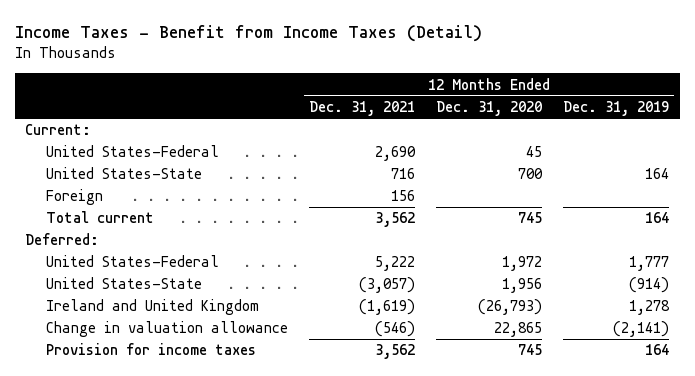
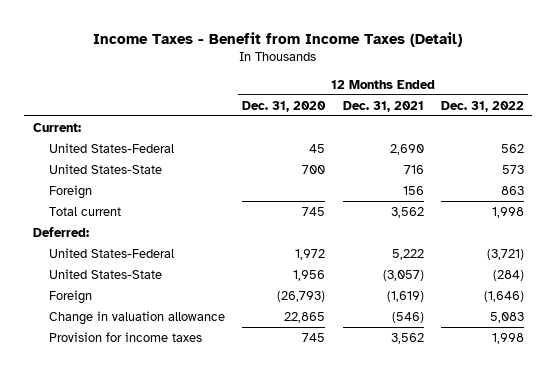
[563,101,670,117] Dec. 31, 2019 -> none
none -> [440,100,524,112] Dec. 31, 2022
[46,299,260,316] Ireland and United Kingdom -> [49,289,93,304] Foreign

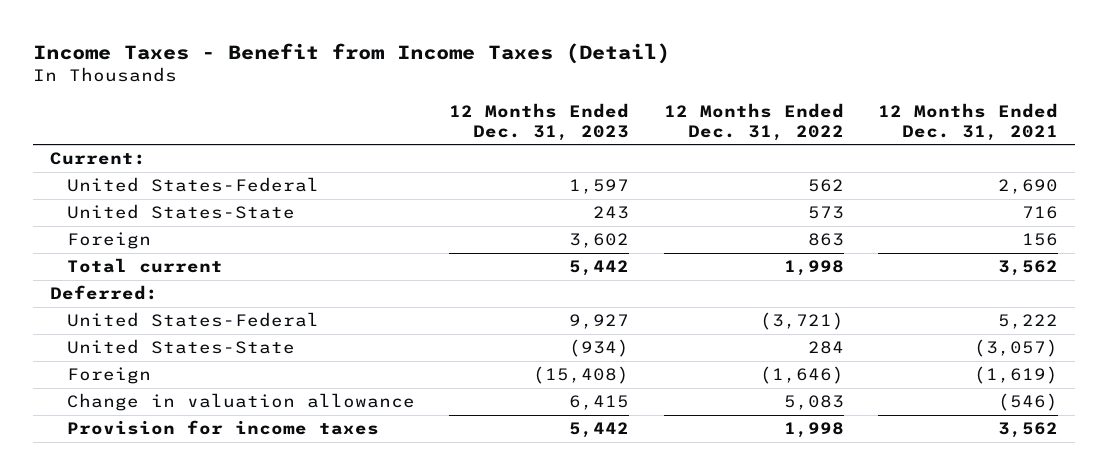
[242,100,327,112] Dec. 31, 2020 -> none
none -> [449,103,630,141] 12 Months Ended Dec. 31, 2023
[492,269,524,281] (284) -> [807,341,844,355] 284

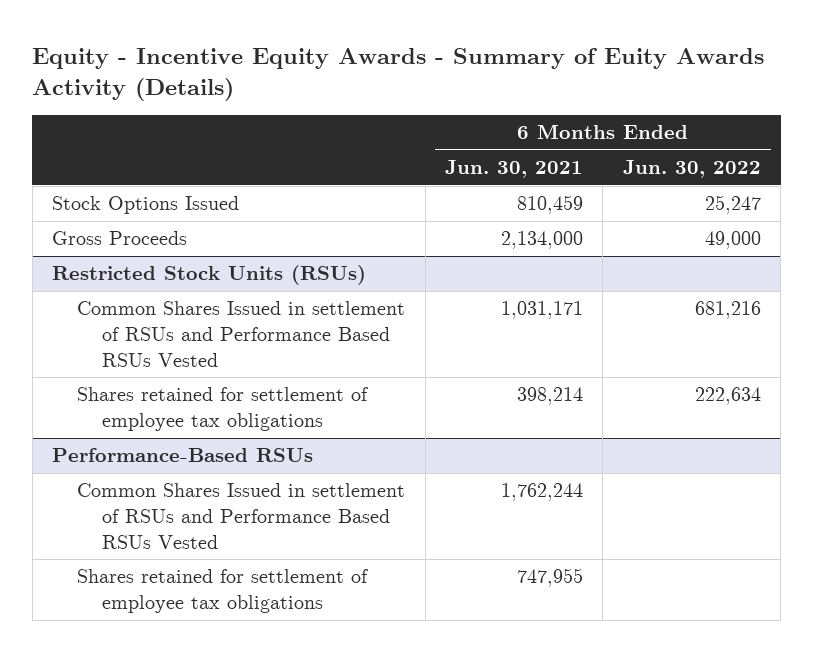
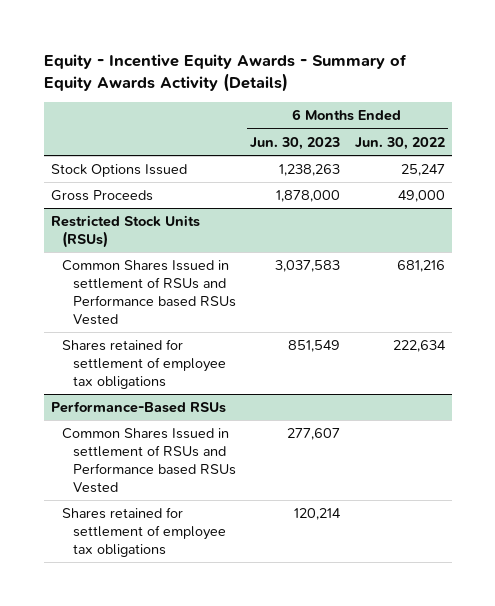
[32,47,765,101] Equity - Incentive Equity Awards - Summary of Euity Awards Activity (Details) -> [43,53,407,93] Equity - Incentive Equity Awards - Summary of Equity Awards Activity (Details)
[444,160,583,179] Jun. 30, 2021 -> none
none -> [250,136,341,150] Jun. 30, 2023
[77,301,406,367] Common Shares Issued in settlement of RSUs and Performance Based RSUs Vested -> [61,260,236,326] Common Shares Issued in settlement of RSUs and Performance based RSUs Vested
[77,483,406,549] Common Shares Issued in settlement of RSUs and Performance Based RSUs Vested -> [61,428,236,494] Common Shares Issued in settlement of RSUs and Performance based RSUs Vested

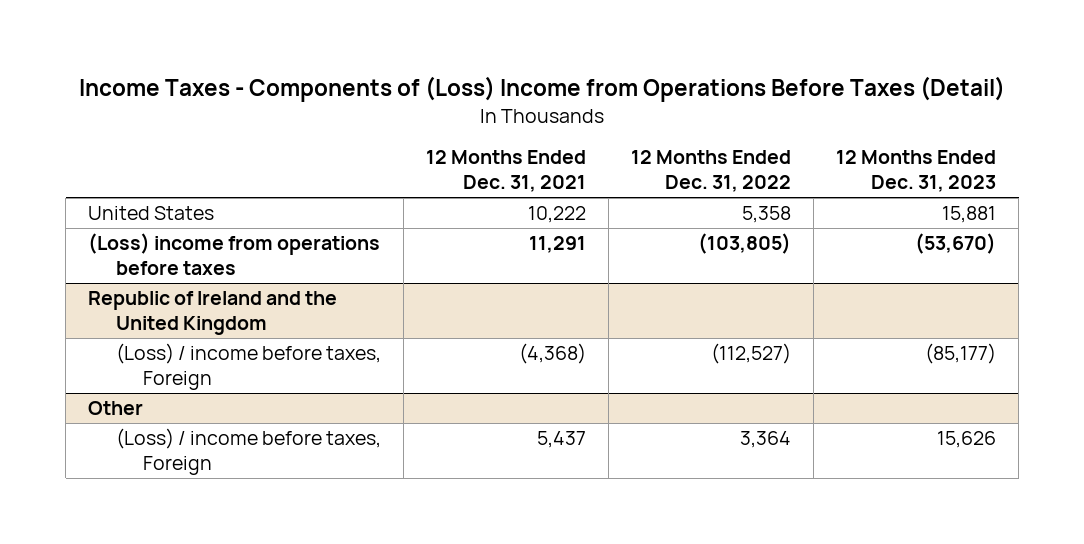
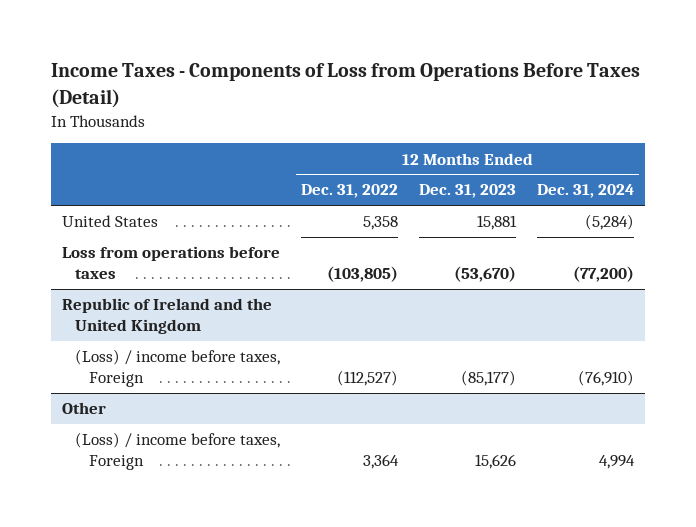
[79,76,1006,103] Income Taxes - Components of (Loss) Income from Operations Before Taxes (Detail) -> [51,63,641,108] Income Taxes - Components of Loss from Operations Before Taxes (Detail)
[425,150,586,193] 12 Months Ended Dec. 31, 2021 -> none
none -> [537,184,635,199] Dec. 31, 2024
[88,233,381,276] (Loss) income from operations before taxes -> [61,246,280,280] Loss from operations before taxes

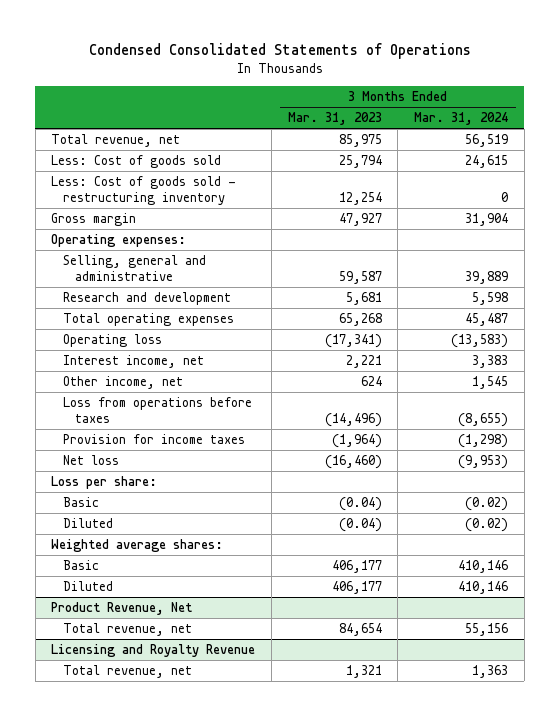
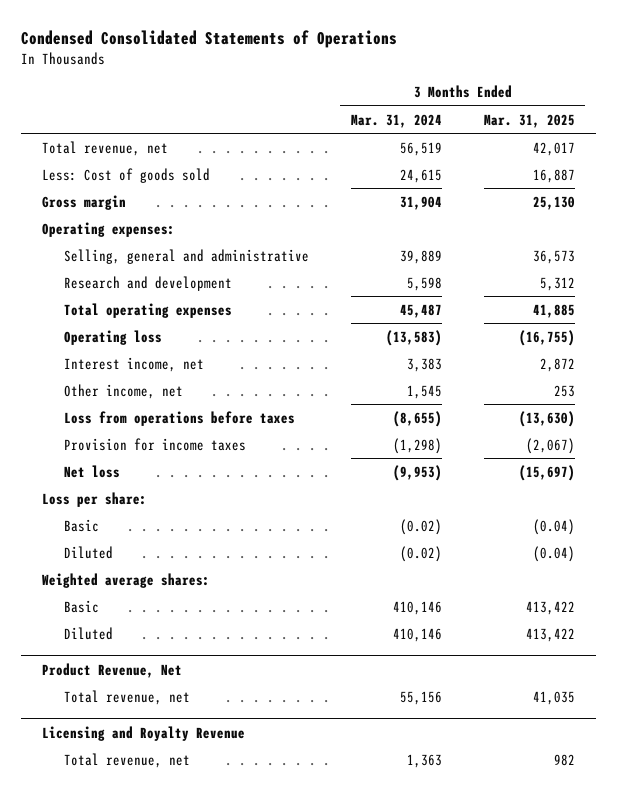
[287,112,382,126] Mar. 31, 2023 -> none
none -> [483,113,575,128] Mar. 31, 2025
[51,176,237,206] Less: Cost of goods sold - restructuring inventory -> none

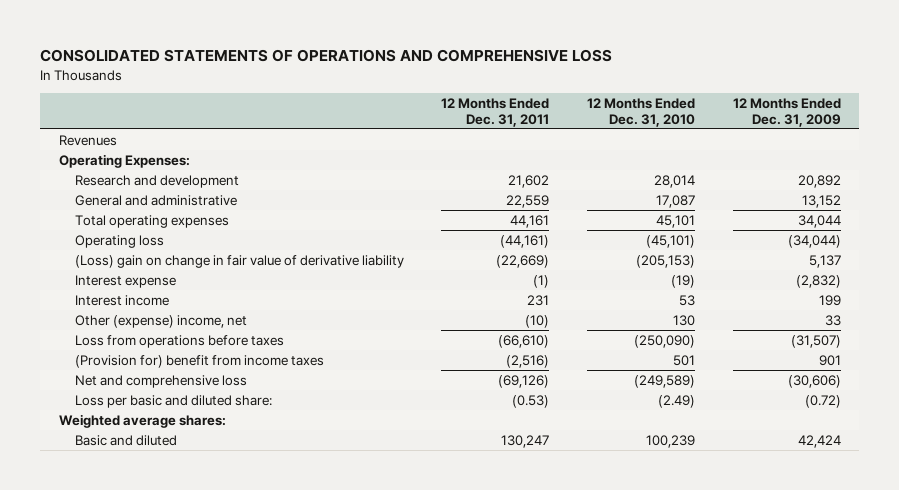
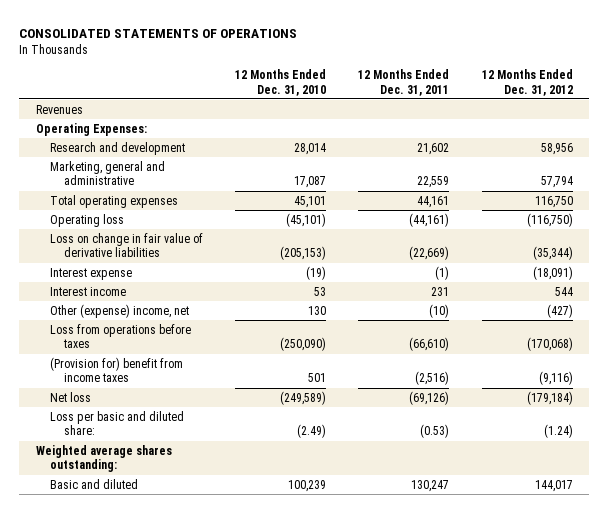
[39,49,612,63] CONSOLIDATED STATEMENTS OF OPERATIONS AND COMPREHENSIVE LOSS -> [19,28,298,38] CONSOLIDATED STATEMENTS OF OPERATIONS
[732,97,841,127] 12 Months Ended Dec. 31, 2009 -> none
none -> [481,69,573,96] 12 Months Ended Dec. 31, 2012
[74,194,237,206] General and administrative -> [49,160,165,186] Marketing, general and administrative
[74,254,404,268] (Loss) gain on change in fair value of derivative liability -> [49,232,203,258] Loss on change in fair value of derivative liabilities
[74,374,247,388] Net and comprehensive loss -> [49,391,91,402] Net loss
[58,413,226,428] Weighted average shares: -> [35,444,172,473] Weighted average shares outstanding:

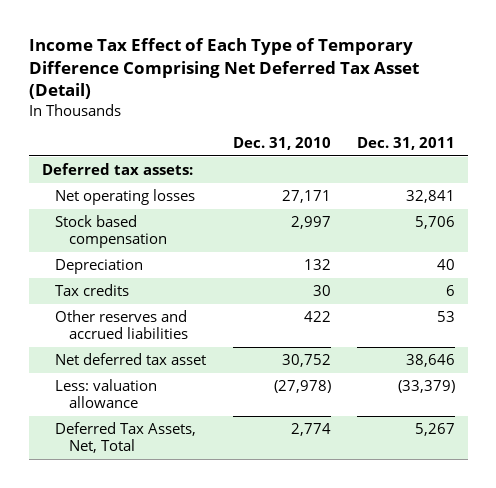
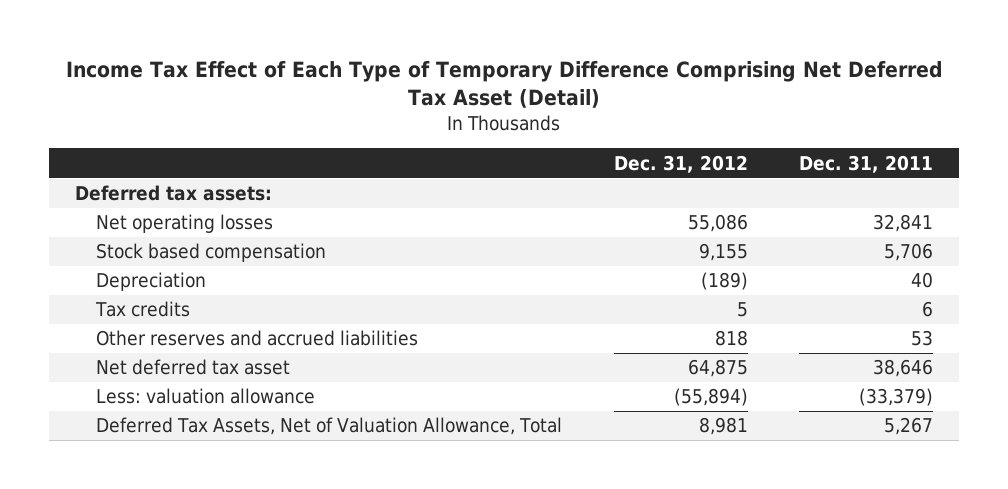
[232,137,331,151] Dec. 31, 2010 -> none
none -> [613,154,748,173] Dec. 31, 2012
[55,421,197,454] Deferred Tax Assets, Net, Total -> [95,417,562,436] Deferred Tax Assets, Net of Valuation Allowance, Total

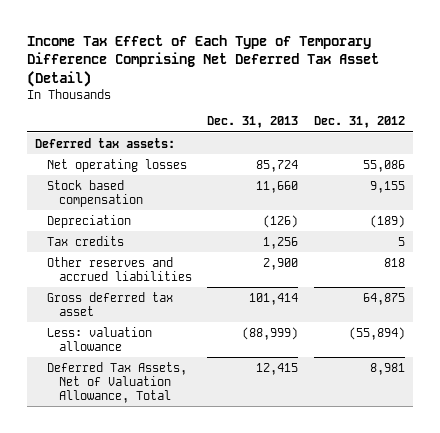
[799,154,934,173] Dec. 31, 2011 -> none
none -> [207,116,299,129] Dec. 31, 2013
[95,359,290,376] Net deferred tax asset -> [47,291,174,316] Gross deferred tax asset

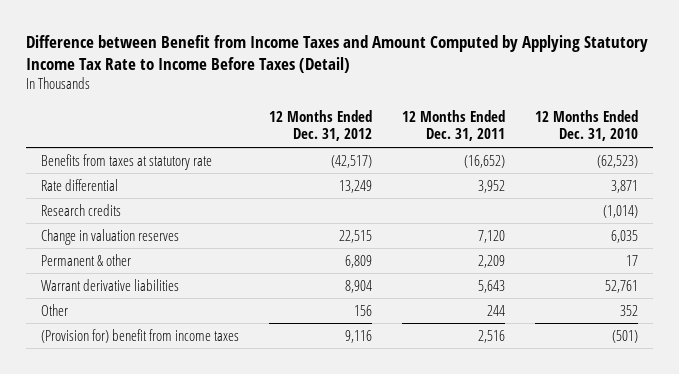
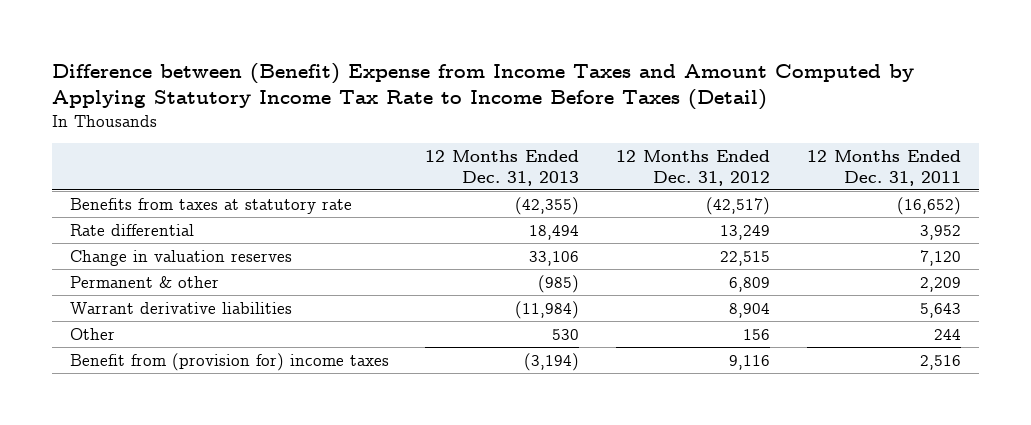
[25,34,648,74] Difference between Benefit from Income Taxes and Amount Computed by Applying Statutory Income Tax Rate to Income Before Taxes (Detail) -> [51,62,914,110] Difference between (Benefit) Expense from Income Taxes and Amount Computed by Applying Statutory Income Tax Rate to Income Before Taxes (Detail)
[535,109,639,142] 12 Months Ended Dec. 31, 2010 -> none
none -> [425,150,580,186] 12 Months Ended Dec. 31, 2013
[40,203,121,216] Research credits -> none
[40,328,239,343] (Provision for) benefit from income taxes -> [69,352,389,371] Benefit from (provision for) income taxes

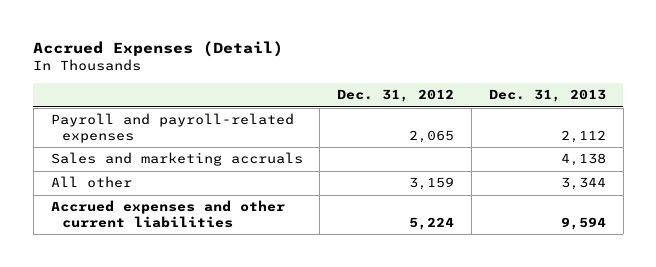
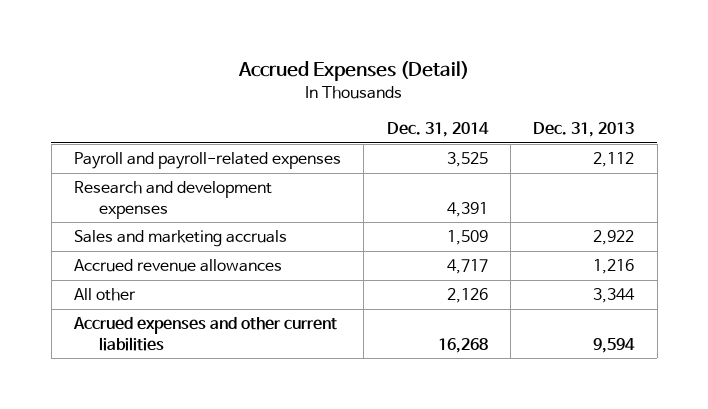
[337,89,455,103] Dec. 31, 2012 -> none
none -> [386,122,489,138] Dec. 31, 2014
none -> [74,181,273,219] Research and development expenses
[560,153,606,167] 4,138 -> [593,230,635,246] 2,922
none -> [74,259,283,273] Accrued revenue allowances

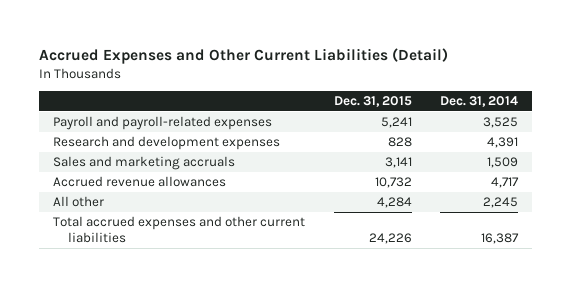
[238,61,470,82] Accrued Expenses (Detail) -> [39,47,449,64] Accrued Expenses and Other Current Liabilities (Detail)
[533,122,635,138] Dec. 31, 2013 -> none
none -> [333,96,412,108] Dec. 31, 2015
[446,288,488,304] 2,126 -> [482,197,518,209] 2,245
[73,317,338,351] Accrued expenses and other current liabilities -> [53,216,306,243] Total accrued expenses and other current liabilities
[437,337,488,353] 16,268 -> [480,232,519,244] 16,387

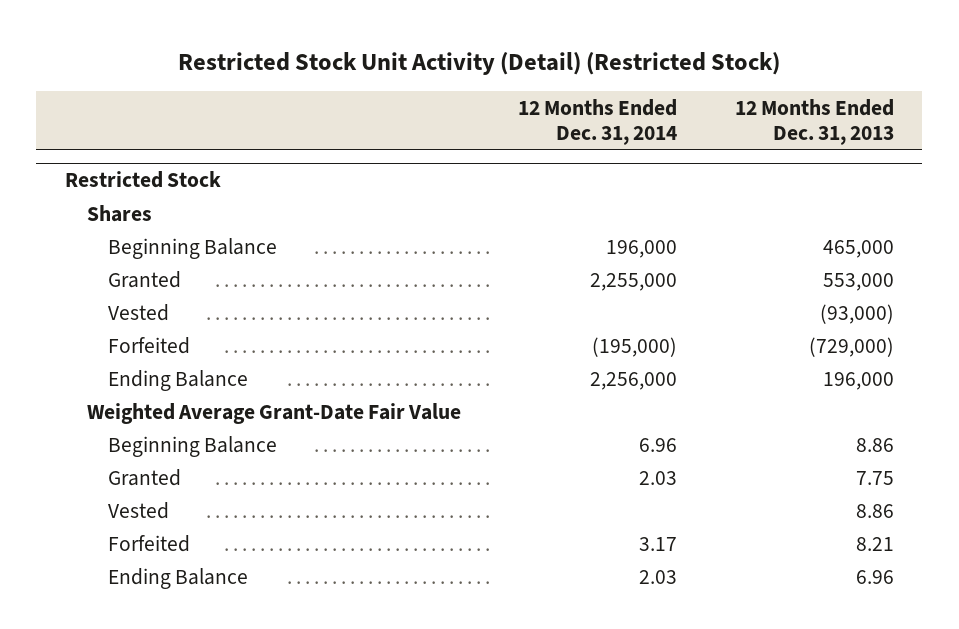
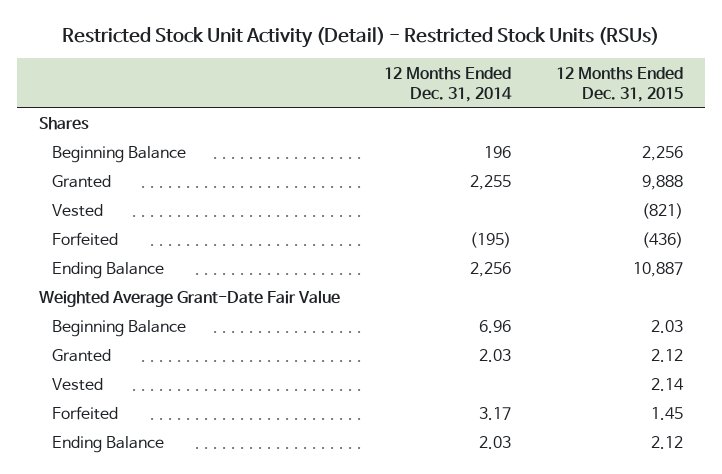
[178,51,781,75] Restricted Stock Unit Activity (Detail) (Restricted Stock) -> [61,27,659,49] Restricted Stock Unit Activity (Detail) - Restricted Stock Units (RSUs)
[734,98,894,146] 12 Months Ended Dec. 31, 2013 -> none
none -> [555,66,683,102] 12 Months Ended Dec. 31, 2015
[65,171,222,189] Restricted Stock -> none
[606,239,678,258] 196,000 -> [484,146,512,159] 196
[590,272,678,291] 2,255,000 -> [470,175,512,191] 2,255
[592,336,678,357] (195,000) -> [470,232,512,249] (195)
[590,371,678,390] 2,256,000 -> [470,262,512,278] 2,256

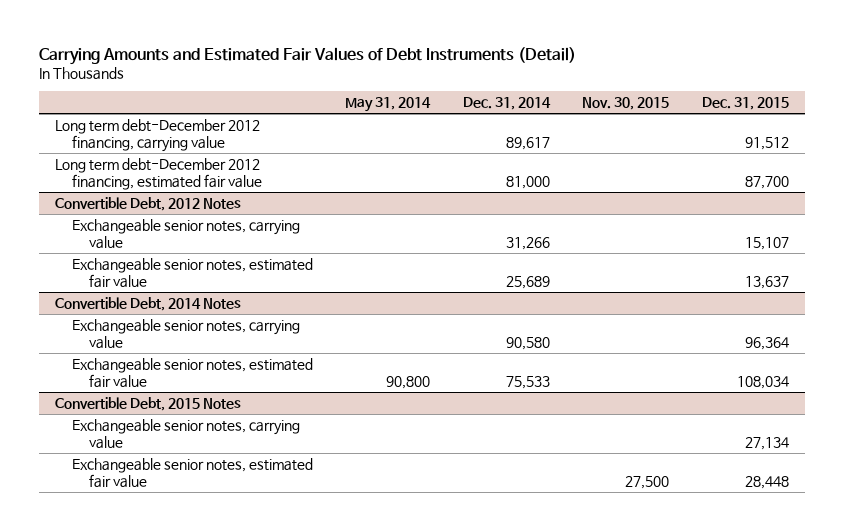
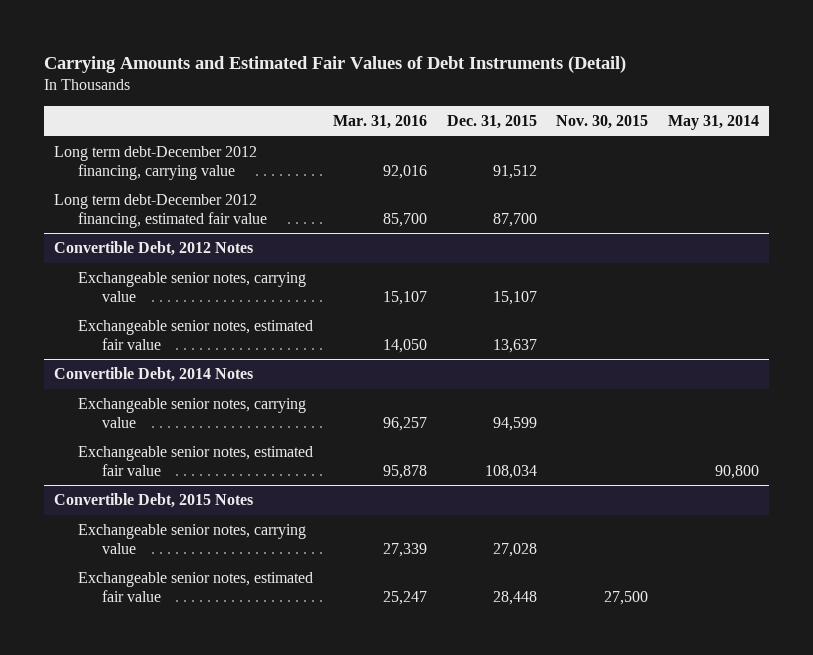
[462,97,551,111] Dec. 31, 2014 -> none
none -> [332,115,427,130] Mar. 31, 2016
[744,337,789,351] 96,364 -> [492,416,537,431] 94,599
[744,437,789,451] 27,134 -> [492,542,537,557] 27,028

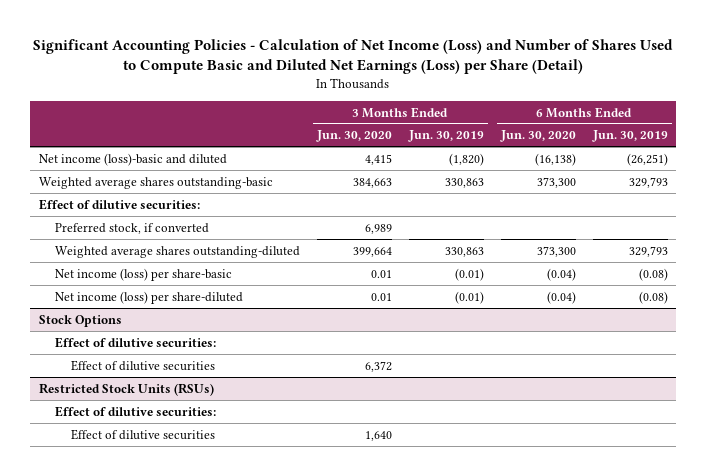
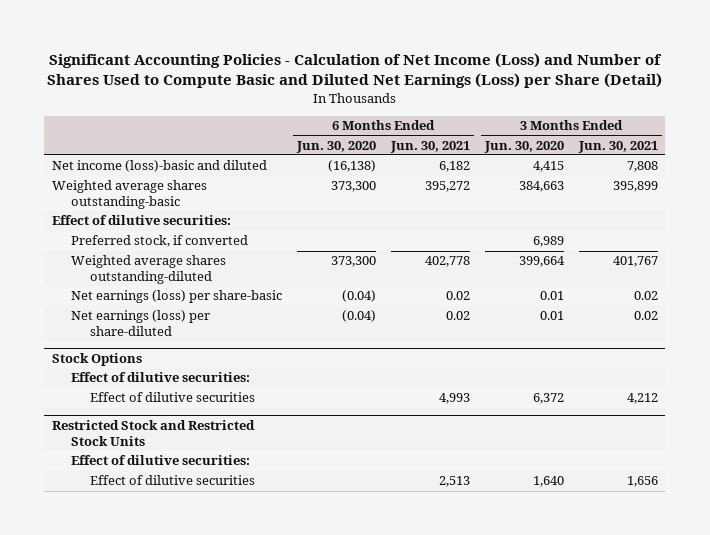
[407,130,484,143] Jun. 30, 2019 -> none
[591,130,668,143] Jun. 30, 2019 -> none
none -> [389,140,470,153] Jun. 30, 2021
none -> [577,140,658,153] Jun. 30, 2021
[55,267,233,281] Net income (loss) per share-basic -> [70,290,282,304] Net earnings (loss) per share-basic
[55,290,244,304] Net income (loss) per share-diluted -> [70,310,210,337] Net earnings (loss) per share-diluted
[38,382,214,396] Restricted Stock Units (RSUs) -> [51,420,255,447] Restricted Stock and Restricted Stock Units

